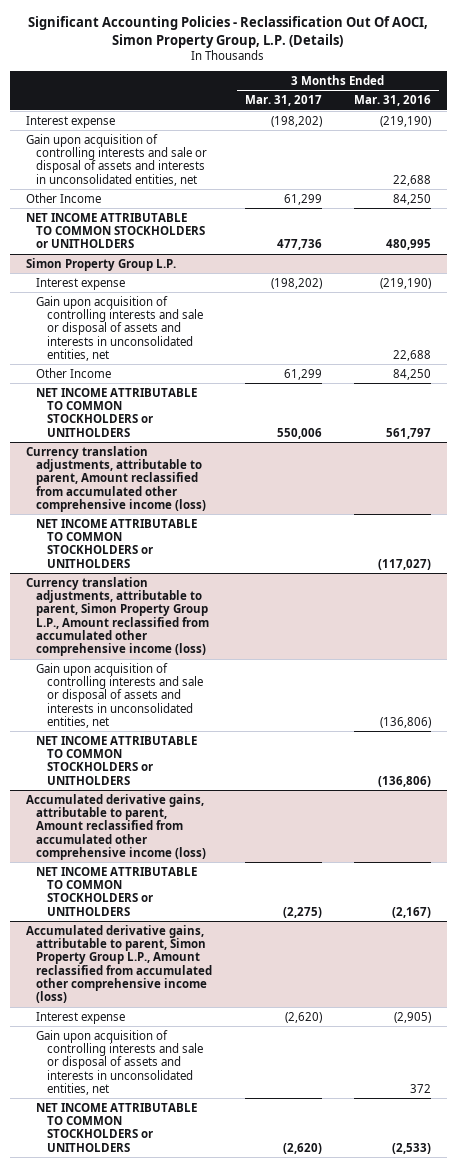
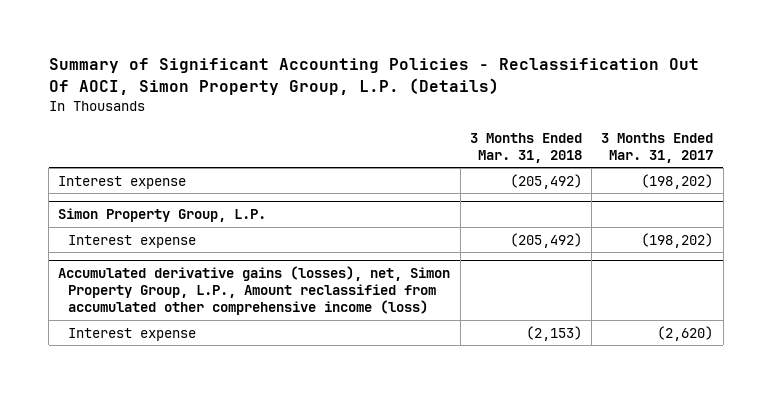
[28,16,429,48] Significant Accounting Policies - Reclassification Out Of AOCI, Simon Property Group, L.P. (Details) -> [48,58,699,95] Summary of Significant Accounting Policies - Reclassification Out Of AOCI, Simon Property Group, L.P. (Details)
[353,95,431,107] Mar. 31, 2016 -> none
none -> [469,132,582,163] 3 Months Ended Mar. 31, 2018
[25,133,208,186] Gain upon acquisition of controlling interests and sale or disposal of assets and interests in unconsolidated entities, net -> none
[25,192,101,203] Other Income -> none
[25,212,206,249] NET INCOME ATTRIBUTABLE TO COMMON STOCKHOLDERS or UNITHOLDERS -> none
[25,257,176,271] Simon Property Group L.P. -> [58,208,267,223] Simon Property Group, L.P.
[36,295,203,361] Gain upon acquisition of controlling interests and sale or disposal of assets and interests in unconsolidated entities, net -> none
[36,367,112,378] Other Income -> none
[36,387,198,437] NET INCOME ATTRIBUTABLE TO COMMON STOCKHOLDERS or UNITHOLDERS -> none
[25,445,207,512] Currency translation adjustments, attributable to parent, Amount reclassified from accumulated other comprehensive income (loss) -> none
[36,518,198,568] NET INCOME ATTRIBUTABLE TO COMMON STOCKHOLDERS or UNITHOLDERS -> none
[25,576,210,657] Currency translation adjustments, attributable to parent, Simon Property Group L.P., Amount reclassified from accumulated other comprehensive income (loss) -> none
[36,662,203,728] Gain upon acquisition of controlling interests and sale or disposal of assets and interests in unconsolidated entities, net -> none
[36,735,198,785] NET INCOME ATTRIBUTABLE TO COMMON STOCKHOLDERS or UNITHOLDERS -> none
[25,793,207,860] Accumulated derivative gains, attributable to parent, Amount reclassified from accumulated other comprehensive income (loss) -> none
[36,866,198,916] NET INCOME ATTRIBUTABLE TO COMMON STOCKHOLDERS or UNITHOLDERS -> none
[25,924,213,1004] Accumulated derivative gains, attributable to parent, Simon Property Group L.P., Amount reclassified from accumulated other comprehensive income (loss) -> [58,266,451,316] Accumulated derivative gains (losses), net, Simon Property Group, L.P., Amount reclassified from accumulated other comprehensive income (loss)
[36,1029,203,1095] Gain upon acquisition of controlling interests and sale or disposal of assets and interests in unconsolidated entities, net -> none
[36,1102,198,1152] NET INCOME ATTRIBUTABLE TO COMMON STOCKHOLDERS or UNITHOLDERS -> none

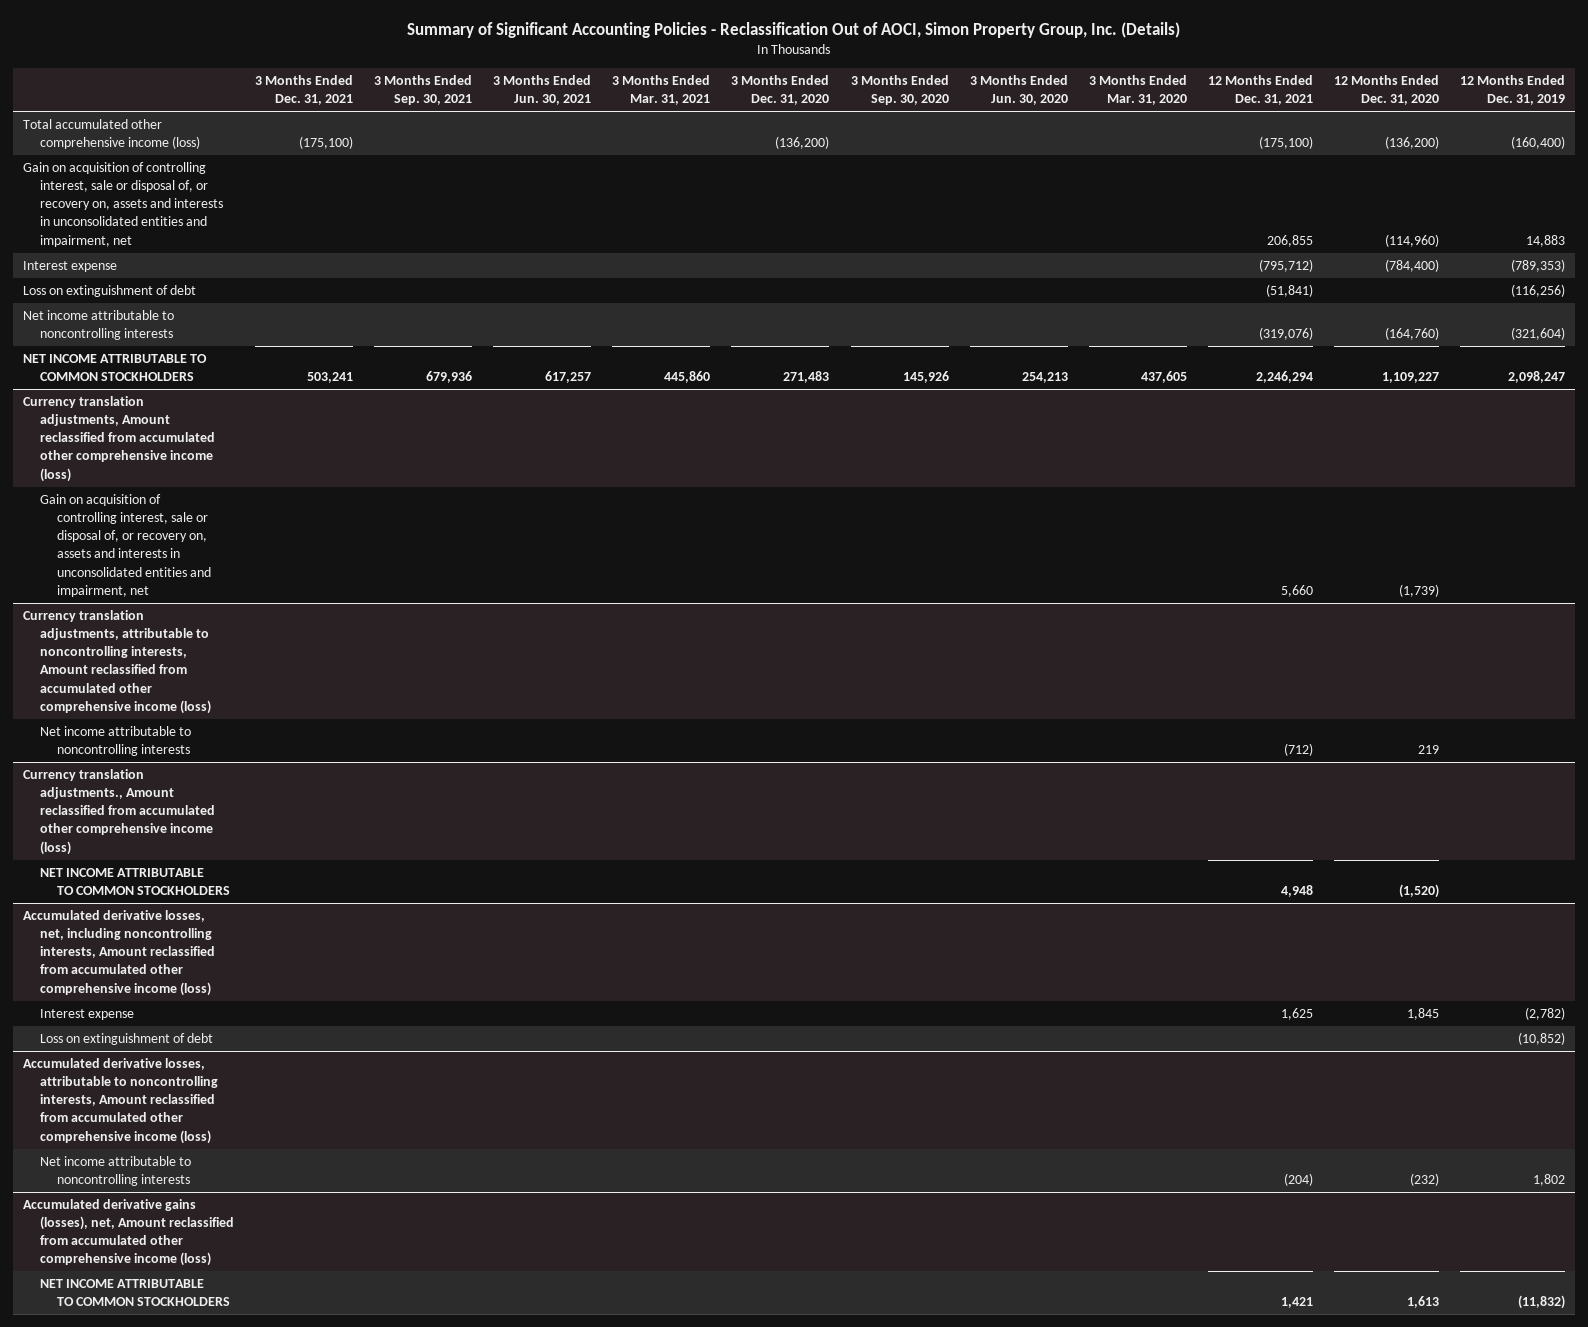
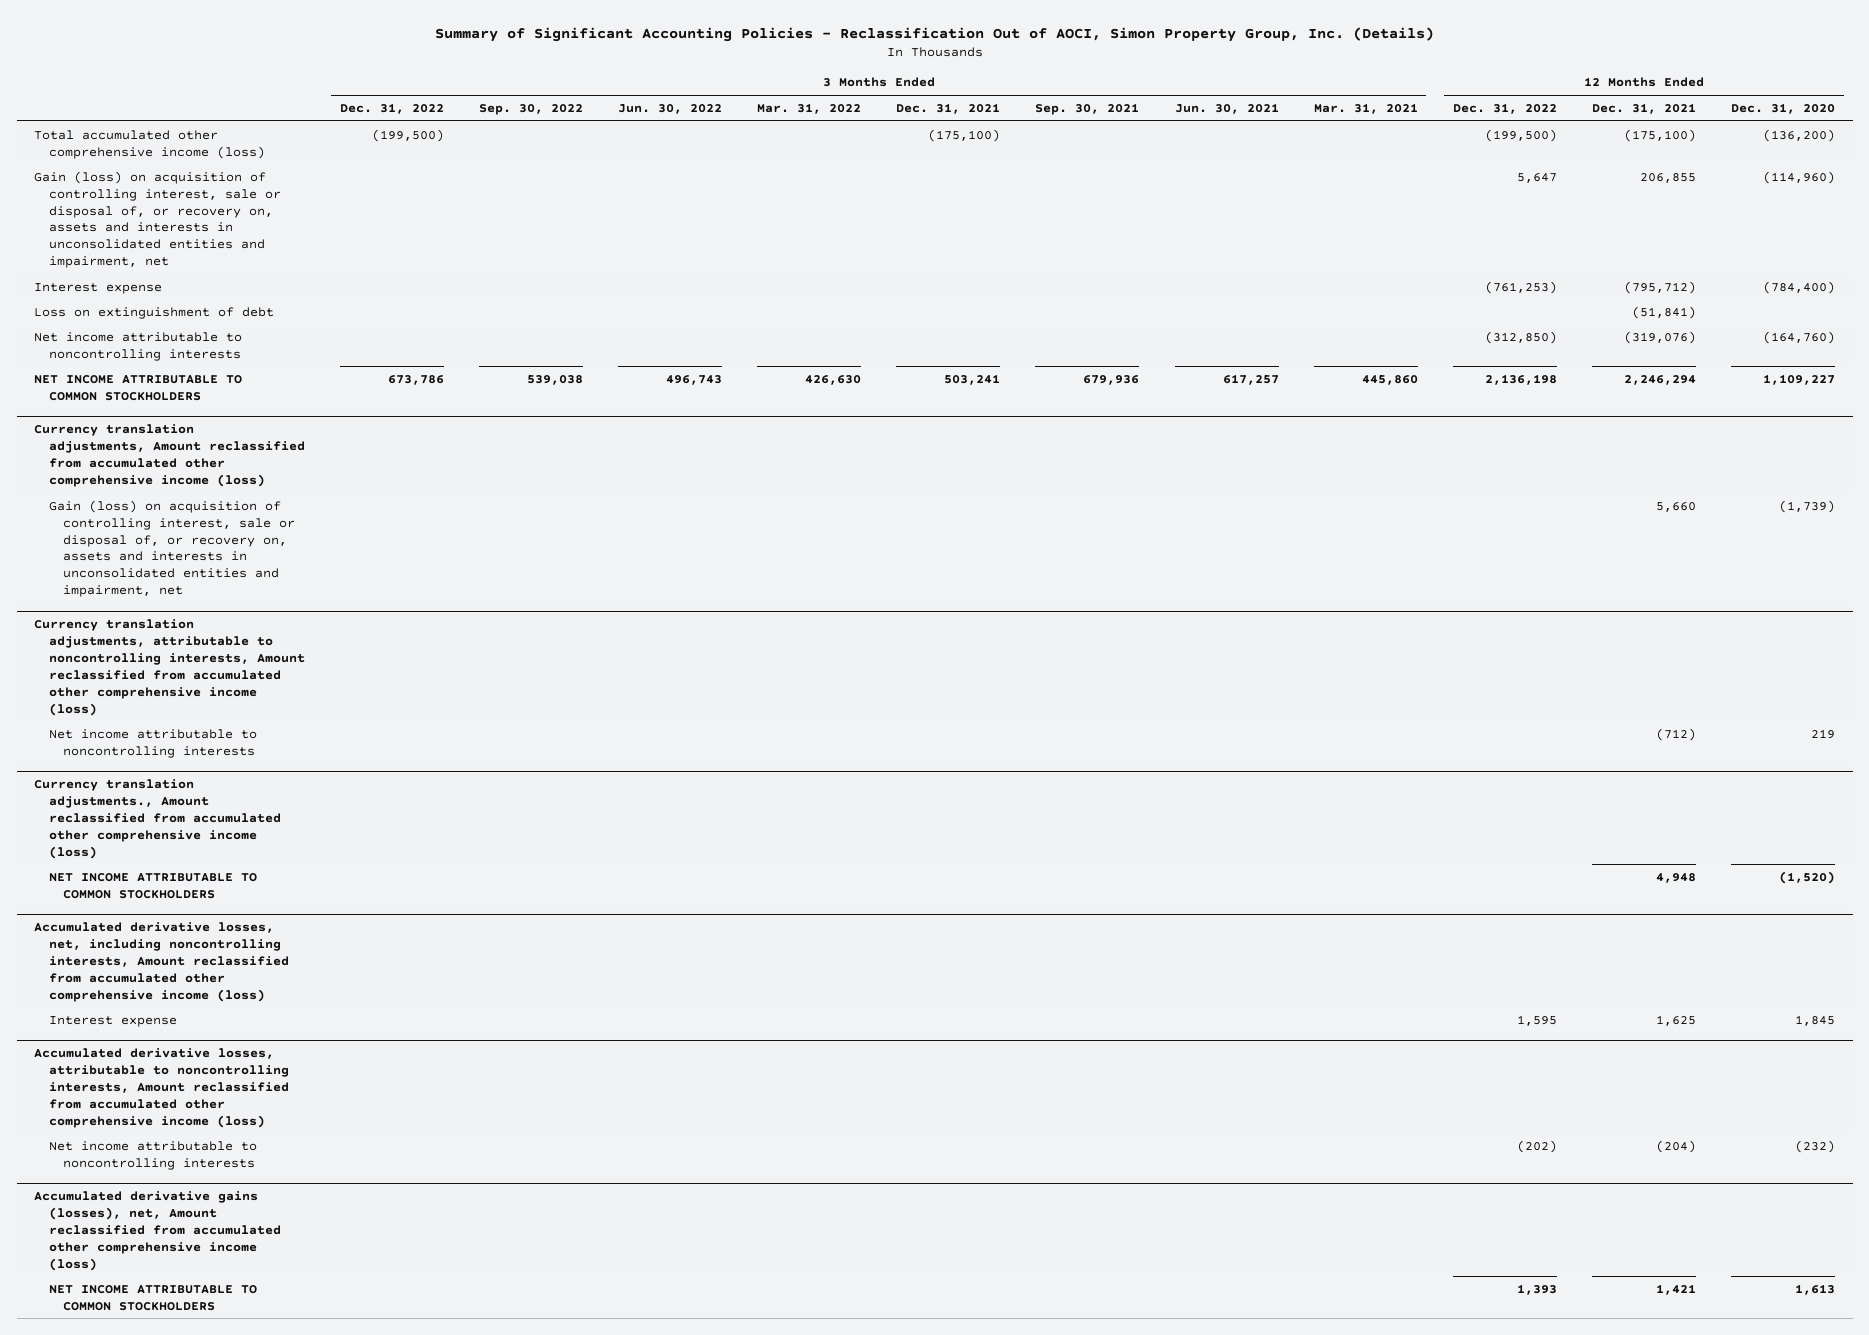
[731,75,830,106] 3 Months Ended Dec. 31, 2020 -> none
[850,75,949,106] 3 Months Ended Sep. 30, 2020 -> none
[969,75,1068,106] 3 Months Ended Jun. 30, 2020 -> none
[1088,75,1187,106] 3 Months Ended Mar. 31, 2020 -> none
[1459,75,1565,106] 12 Months Ended Dec. 31, 2019 -> none
none -> [339,102,444,114] Dec. 31, 2022
none -> [478,103,583,115] Sep. 30, 2022
none -> [618,103,723,114] Jun. 30, 2022
none -> [757,102,862,114] Mar. 31, 2022
none -> [1452,102,1557,114] Dec. 31, 2022
[23,162,224,247] Gain on acquisition of controlling interest, sale or disposal of, or recovery on, assets and interests in unconsolidated entities and impairment, net -> [34,170,281,269] Gain (loss) on acquisition of controlling interest, sale or disposal of, or recovery on, assets and interests in unconsolidated entities and impairment, net
[40,494,212,597] Gain on acquisition of controlling interest, sale or disposal of, or recovery on, assets and interests in unconsolidated entities and impairment, net -> [48,499,295,598] Gain (loss) on acquisition of controlling interest, sale or disposal of, or recovery on, assets and interests in unconsolidated entities and impairment, net
[40,1033,214,1046] Loss on extinguishment of debt -> none

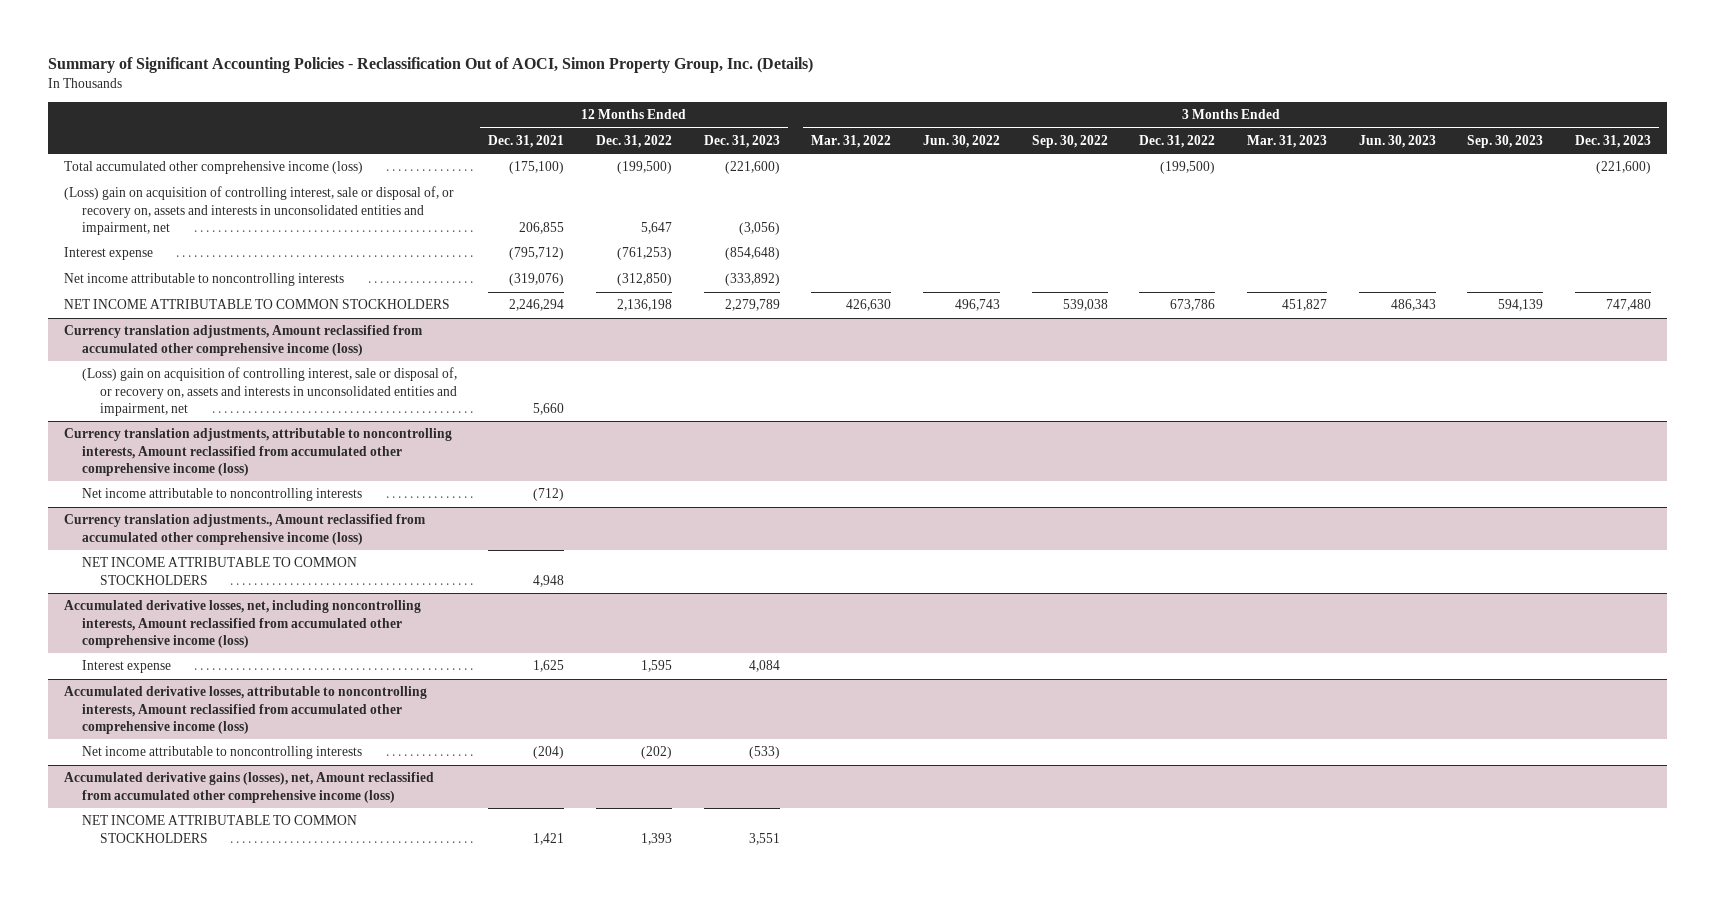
[896,102,1001,114] Dec. 31, 2021 -> none
[1035,102,1140,115] Sep. 30, 2021 -> none
[1174,102,1279,114] Jun. 30, 2021 -> none
[1313,102,1418,114] Mar. 31, 2021 -> none
[1731,102,1836,114] Dec. 31, 2020 -> none
none -> [703,134,780,148] Dec. 31, 2023
none -> [1247,134,1328,148] Mar. 31, 2023
none -> [1358,134,1436,148] Jun. 30, 2023
none -> [1467,134,1544,148] Sep. 30, 2023
none -> [1574,134,1651,148] Dec. 31, 2023
[34,170,281,269] Gain (loss) on acquisition of controlling interest, sale or disposal of, or recovery on, assets and interests in unconsolidated entities and impairment, net -> [63,186,454,235] (Loss) gain on acquisition of controlling interest, sale or disposal of, or recovery on, assets and interests in unconsolidated entities and impairment, net
[34,306,275,319] Loss on extinguishment of debt -> none
[48,499,295,598] Gain (loss) on acquisition of controlling interest, sale or disposal of, or recovery on, assets and interests in unconsolidated entities and impairment, net -> [81,367,457,416] (Loss) gain on acquisition of controlling interest, sale or disposal of, or recovery on, assets and interests in unconsolidated entities and impairment, net

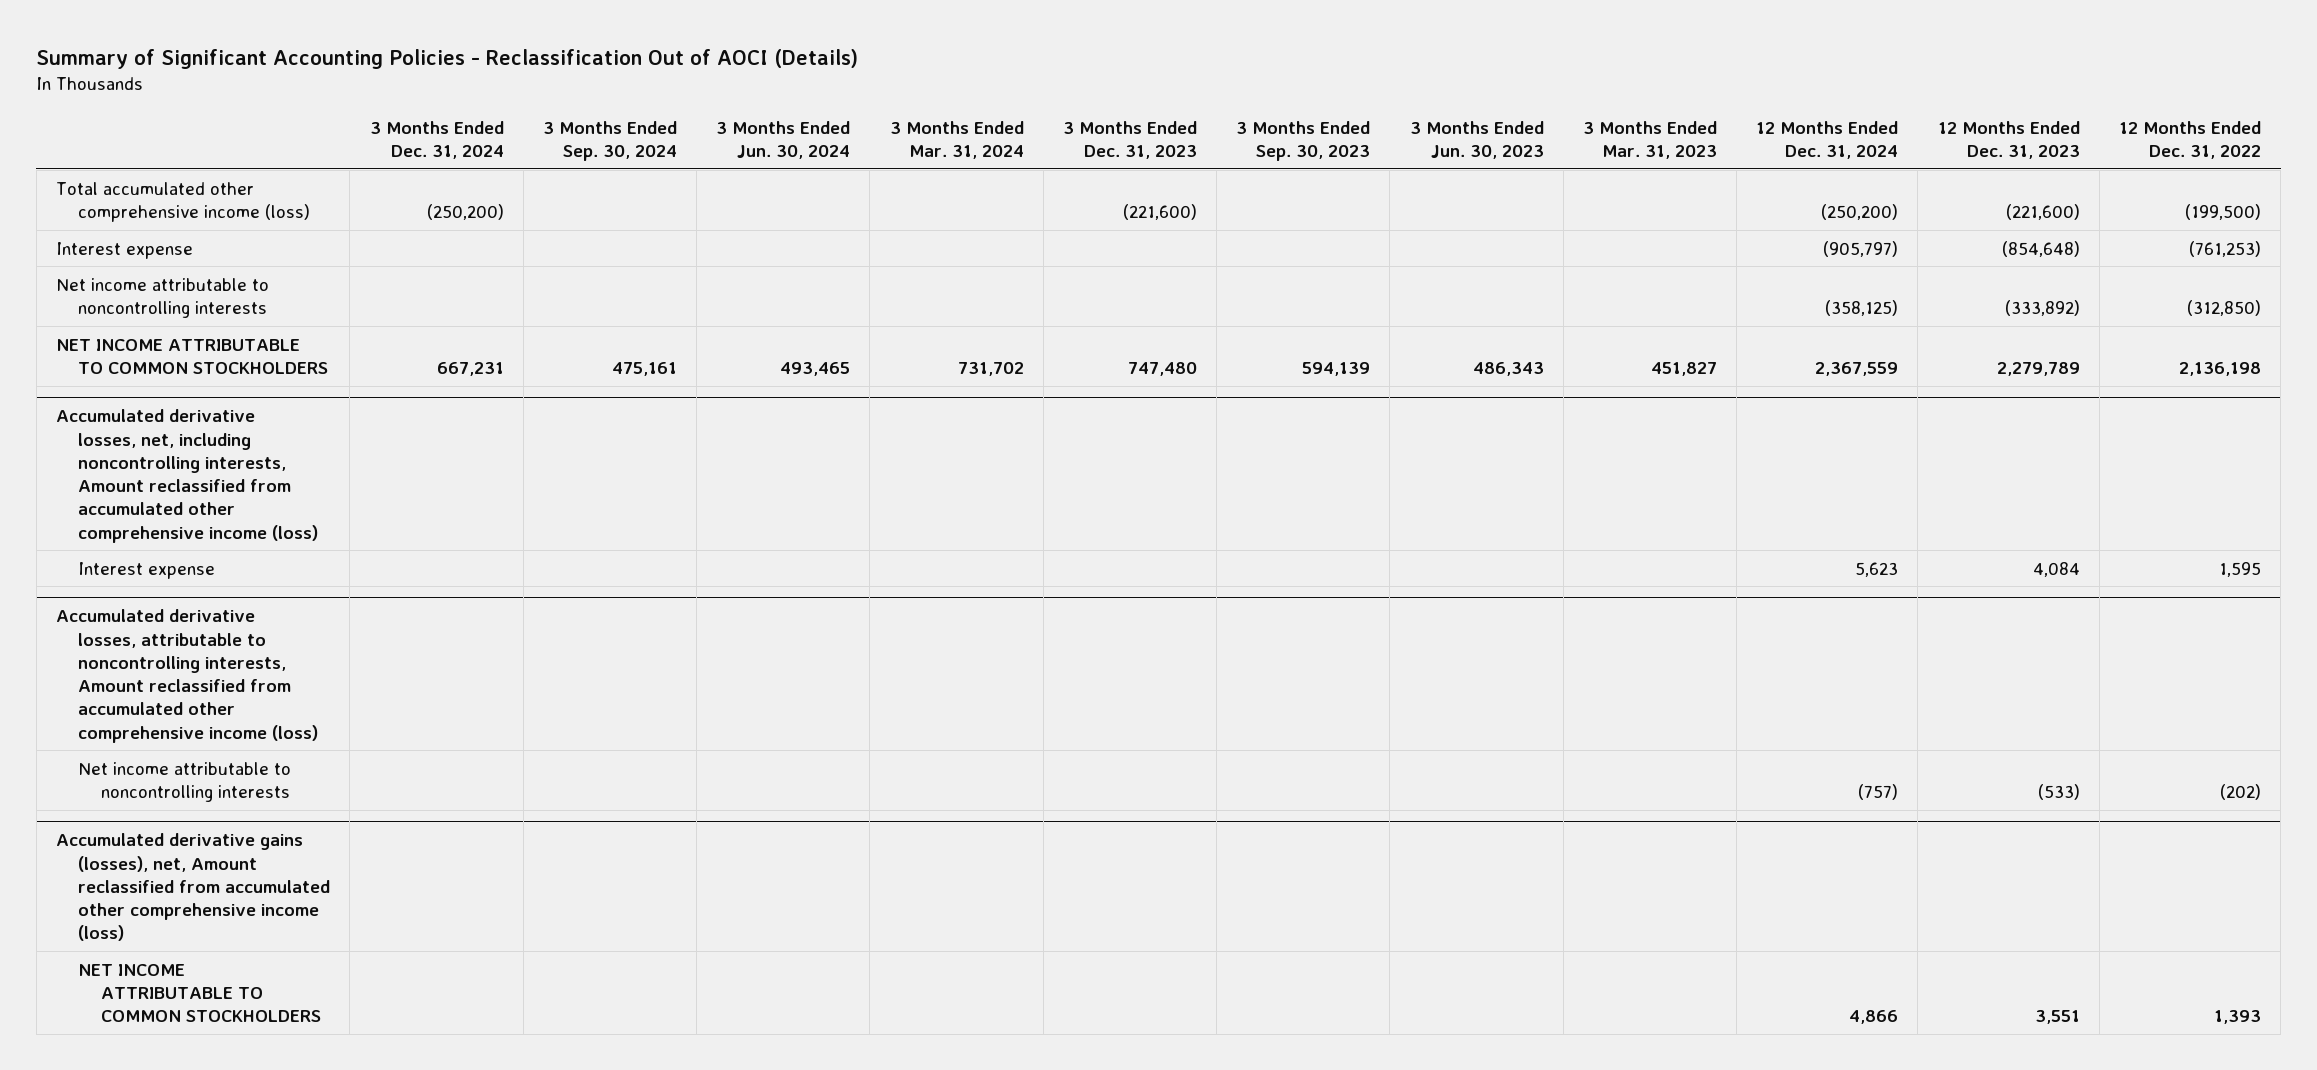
[48,57,814,74] Summary of Significant Accounting Policies - Reclassification Out of AOCI, Simon Property Group, Inc. (Details) -> [36,49,859,70] Summary of Significant Accounting Policies - Reclassification Out of AOCI (Details)
[488,134,565,148] Dec. 31, 2021 -> none
[811,134,892,148] Mar. 31, 2022 -> none
[923,134,1001,148] Jun. 30, 2022 -> none
[1031,134,1108,148] Sep. 30, 2022 -> none
[1139,134,1216,148] Dec. 31, 2022 -> none
none -> [369,120,504,159] 3 Months Ended Dec. 31, 2024
none -> [542,120,677,161] 3 Months Ended Sep. 30, 2024
none -> [716,120,851,159] 3 Months Ended Jun. 30, 2024
none -> [889,120,1024,159] 3 Months Ended Mar. 31, 2024
none -> [1756,120,1899,159] 12 Months Ended Dec. 31, 2024
[63,186,454,235] (Loss) gain on acquisition of controlling interest, sale or disposal of, or recovery on, assets and interests in unconsolidated entities and impairment, net -> none
[63,325,423,356] Currency translation adjustments, Amount reclassified from accumulated other comprehensive income (loss) -> none
[81,367,457,416] (Loss) gain on acquisition of controlling interest, sale or disposal of, or recovery on, assets and interests in unconsolidated entities and impairment, net -> none
[63,428,452,476] Currency translation adjustments, attributable to noncontrolling interests, Amount reclassified from accumulated other comprehensive income (loss) -> none
[81,488,362,502] Net income attributable to noncontrolling interests -> none
[63,514,426,545] Currency translation adjustments., Amount reclassified from accumulated other comprehensive income (loss) -> none
[81,557,357,585] NET INCOME ATTRIBUTABLE TO COMMON STOCKHOLDERS -> none

